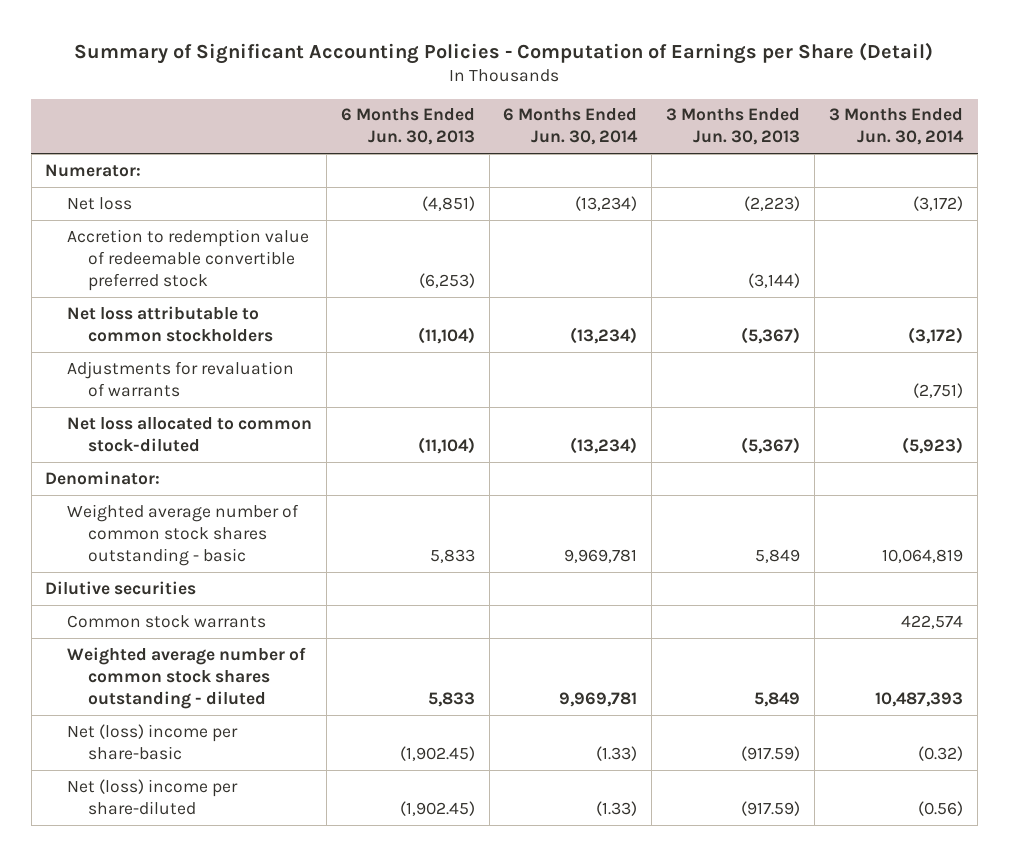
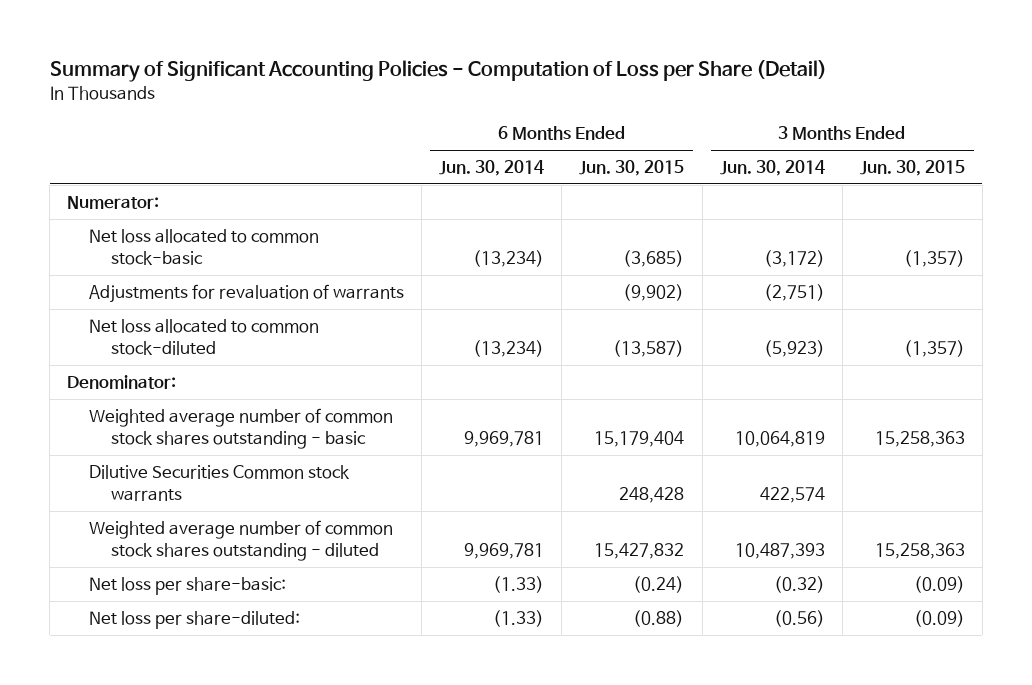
[74,41,934,64] Summary of Significant Accounting Policies - Computation of Earnings per Share (Detail) -> [49,60,827,83] Summary of Significant Accounting Policies - Computation of Loss per Share (Detail)
[340,108,475,146] 6 Months Ended Jun. 30, 2013 -> none
[666,108,801,146] 3 Months Ended Jun. 30, 2013 -> none
none -> [579,160,685,177] Jun. 30, 2015
none -> [859,160,965,177] Jun. 30, 2015
[66,196,132,210] Net loss -> none
[66,228,309,291] Accretion to redemption value of redeemable convertible preferred stock -> none
[66,305,273,342] Net loss attributable to common stockholders -> [89,229,320,265] Net loss allocated to common stock-basic
[45,580,197,595] Dilutive securities -> none
[66,614,266,628] Common stock warrants -> [89,465,351,501] Dilutive Securities Common stock warrants
[66,723,238,760] Net (loss) income per share-basic -> [89,577,287,596] Net loss per share-basic:
[66,778,238,815] Net (loss) income per share-diluted -> [89,611,301,630] Net loss per share-diluted:

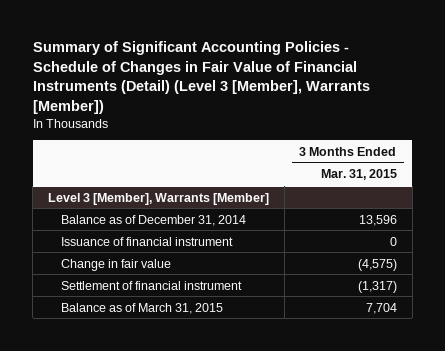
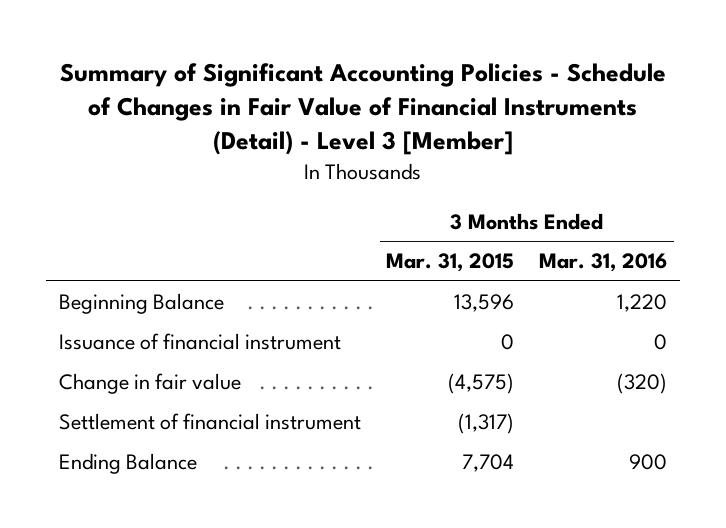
[32,41,370,114] Summary of Significant Accounting Policies - Schedule of Changes in Fair Value of Financial Instruments (Detail) (Level 3 [Member], Warrants [Member]) -> [60,62,667,156] Summary of Significant Accounting Policies - Schedule of Changes in Fair Value of Financial Instruments (Detail) - Level 3 [Member]
none -> [539,253,668,273] Mar. 31, 2016
[48,192,270,205] Level 3 [Member], Warrants [Member] -> none
[60,214,246,226] Balance as of December 31, 2014 -> [58,293,224,315] Beginning Balance
[60,302,223,314] Balance as of March 31, 2015 -> [58,453,197,475] Ending Balance

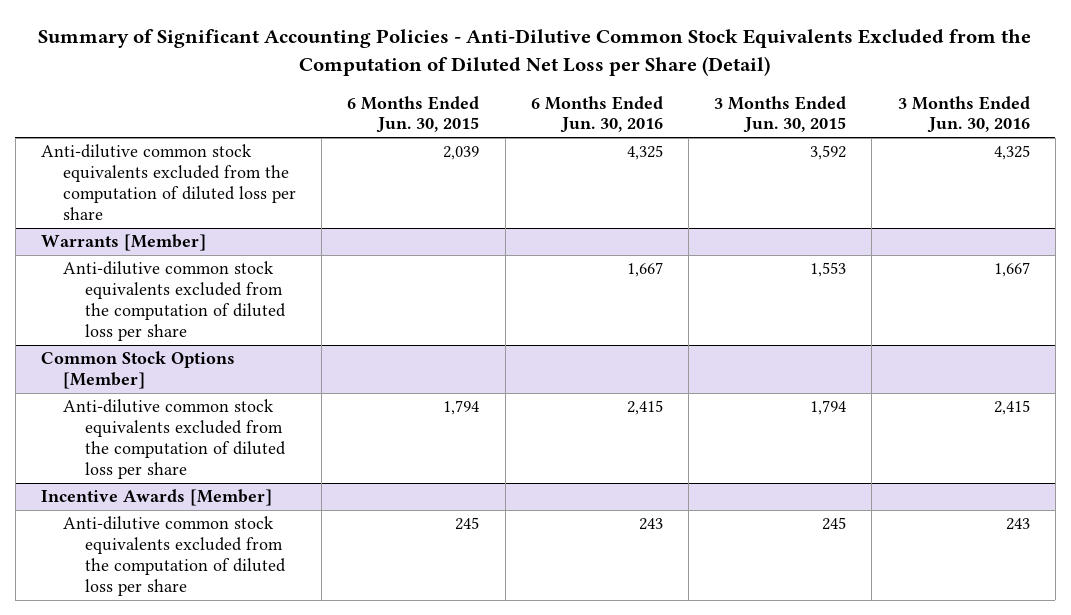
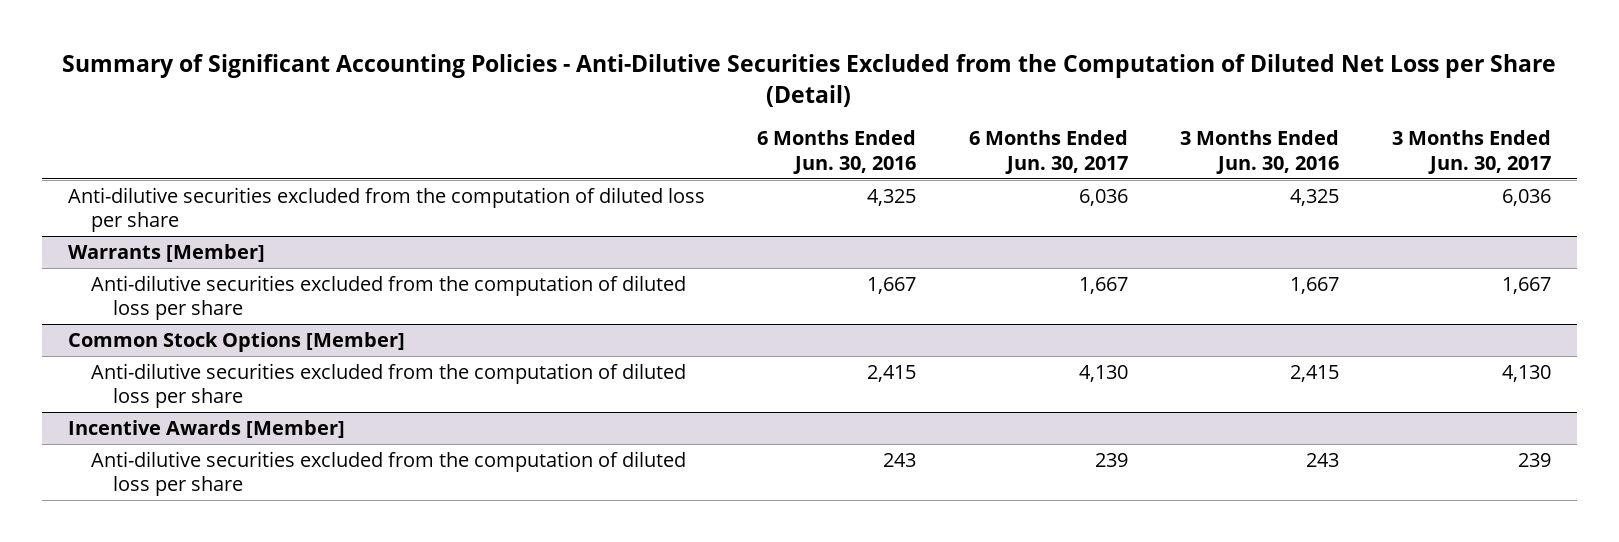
[38,29,1032,77] Summary of Significant Accounting Policies - Anti-Dilutive Common Stock Equivalents Excluded from the Computation of Diluted Net Loss per Share (Detail) -> [62,54,1557,107] Summary of Significant Accounting Policies - Anti-Dilutive Securities Excluded from the Computation of Diluted Net Loss per Share (Detail)
[347,95,480,134] 6 Months Ended Jun. 30, 2015 -> none
[714,95,847,134] 3 Months Ended Jun. 30, 2015 -> none
none -> [968,130,1128,174] 6 Months Ended Jun. 30, 2017
none -> [1391,130,1551,174] 3 Months Ended Jun. 30, 2017
[41,144,296,221] Anti-dilutive common stock equivalents excluded from the computation of diluted loss per share -> [67,186,705,233] Anti-dilutive securities excluded from the computation of diluted loss per share
[62,261,286,342] Anti-dilutive common stock equivalents excluded from the computation of diluted loss per share -> [90,274,686,321] Anti-dilutive securities excluded from the computation of diluted loss per share
[62,399,286,480] Anti-dilutive common stock equivalents excluded from the computation of diluted loss per share -> [90,362,686,409] Anti-dilutive securities excluded from the computation of diluted loss per share
[62,516,286,597] Anti-dilutive common stock equivalents excluded from the computation of diluted loss per share -> [90,450,686,497] Anti-dilutive securities excluded from the computation of diluted loss per share

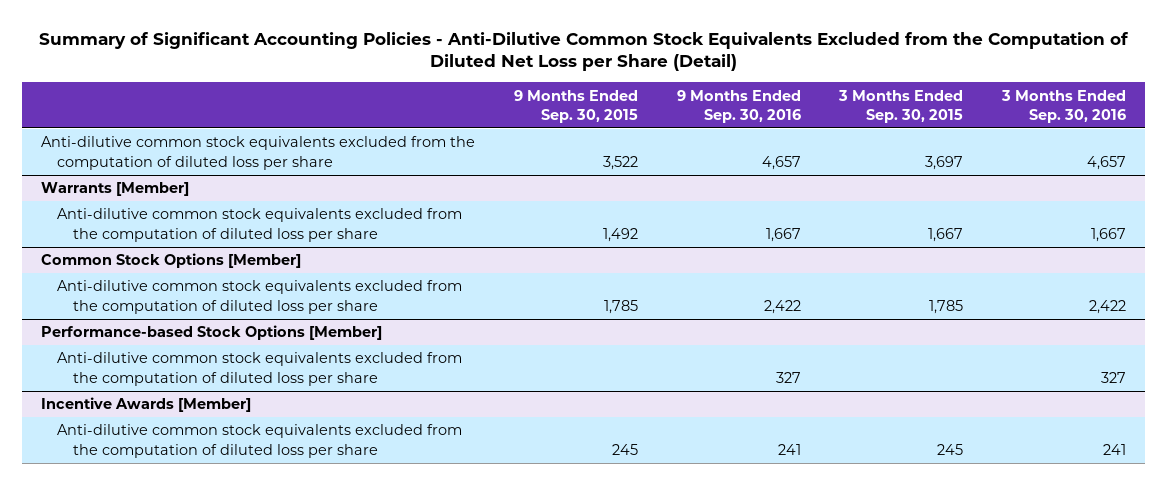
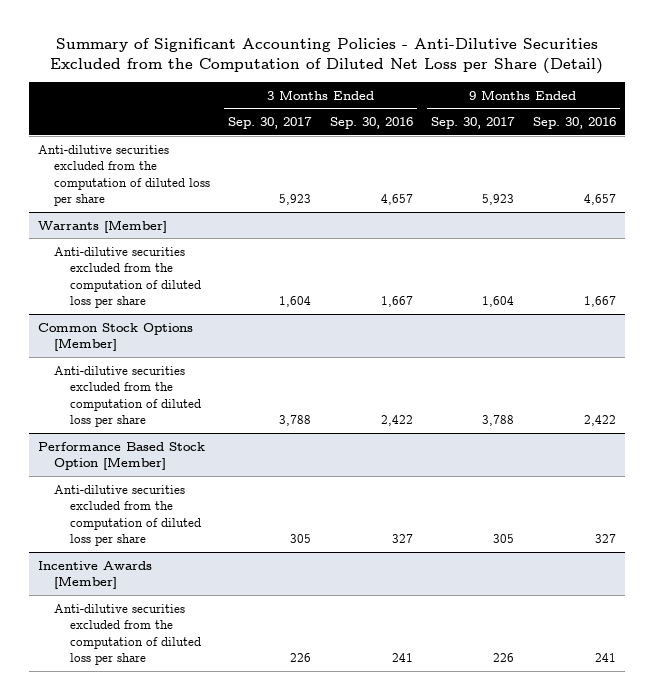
[38,31,1129,72] Summary of Significant Accounting Policies - Anti-Dilutive Common Stock Equivalents Excluded from the Computation of Diluted Net Loss per Share (Detail) -> [49,38,603,74] Summary of Significant Accounting Policies - Anti-Dilutive Securities Excluded from the Computation of Diluted Net Loss per Share (Detail)
[513,89,638,123] 9 Months Ended Sep. 30, 2015 -> none
[838,89,964,123] 3 Months Ended Sep. 30, 2015 -> none
none -> [228,116,313,129] Sep. 30, 2017
none -> [431,116,516,129] Sep. 30, 2017
[41,136,476,170] Anti-dilutive common stock equivalents excluded from the computation of diluted loss per share -> [38,144,211,206] Anti-dilutive securities excluded from the computation of diluted loss per share
[57,208,463,242] Anti-dilutive common stock equivalents excluded from the computation of diluted loss per share -> [54,246,201,308] Anti-dilutive securities excluded from the computation of diluted loss per share
[57,280,463,314] Anti-dilutive common stock equivalents excluded from the computation of diluted loss per share -> [54,365,201,427] Anti-dilutive securities excluded from the computation of diluted loss per share
[41,325,383,341] Performance-based Stock Options [Member] -> [38,441,206,471] Performance Based Stock Option [Member]
[57,352,463,386] Anti-dilutive common stock equivalents excluded from the computation of diluted loss per share -> [54,484,201,546] Anti-dilutive securities excluded from the computation of diluted loss per share
[57,424,463,458] Anti-dilutive common stock equivalents excluded from the computation of diluted loss per share -> [54,603,201,665] Anti-dilutive securities excluded from the computation of diluted loss per share

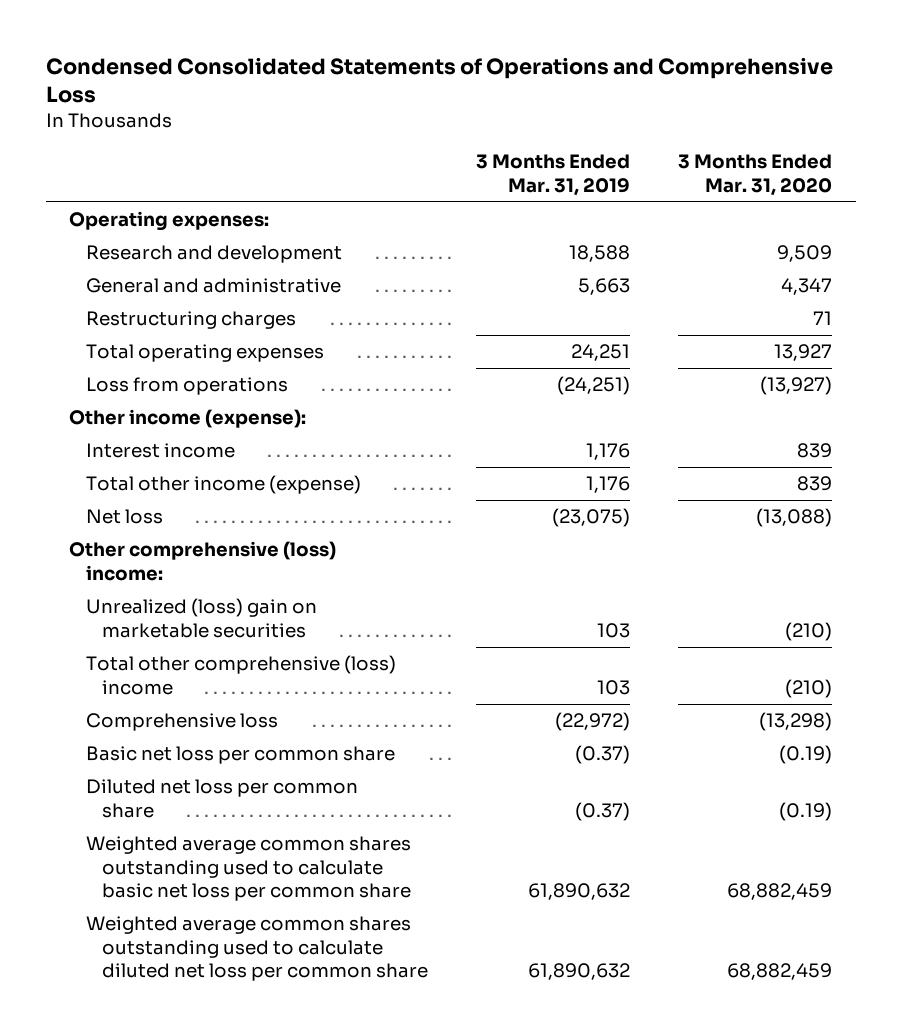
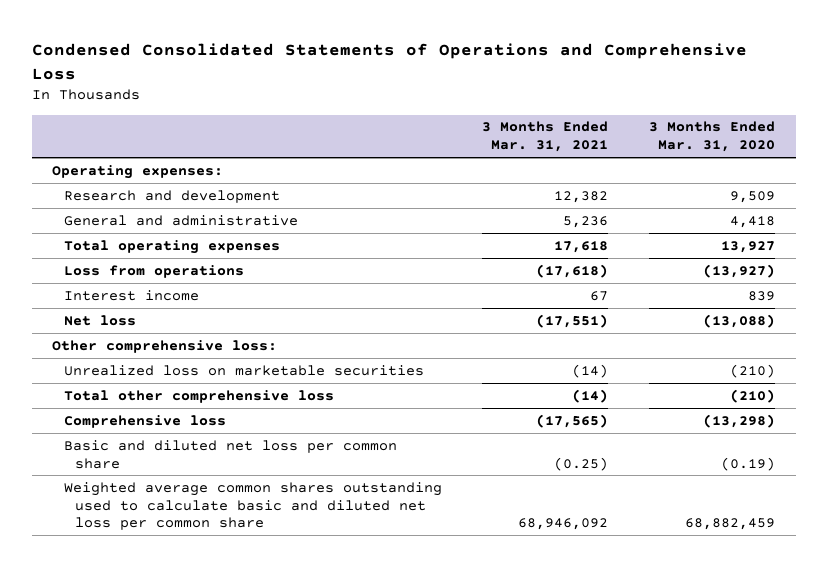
[476,154,631,196] 3 Months Ended Mar. 31, 2019 -> none
none -> [482,121,609,153] 3 Months Ended Mar. 31, 2021
[85,311,296,330] Restructuring charges -> none
[780,278,832,296] 4,347 -> [730,215,776,228] 4,418
[69,409,307,429] Other income (expense): -> none
[85,475,361,495] Total other income (expense) -> none
[69,541,337,581] Other comprehensive (loss) income: -> [52,339,278,353] Other comprehensive loss:
[85,598,317,638] Unrealized (loss) gain on marketable securities -> [63,364,424,376] Unrealized loss on marketable securities
[85,655,396,695] Total other comprehensive (loss) income -> [63,389,334,403] Total other comprehensive loss
[85,779,358,818] Diluted net loss per common share -> none
[85,836,412,902] Weighted average common shares outstanding used to calculate basic net loss per common share -> none
[85,746,395,765] Basic net loss per common share -> [63,439,397,469] Basic and diluted net loss per common share
[85,916,429,982] Weighted average common shares outstanding used to calculate diluted net loss per common share -> [63,481,442,531] Weighted average common shares outstanding used to calculate basic and diluted net loss per common share

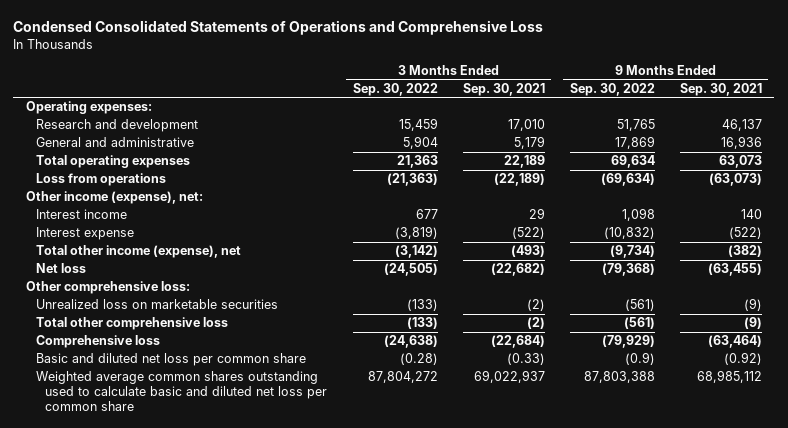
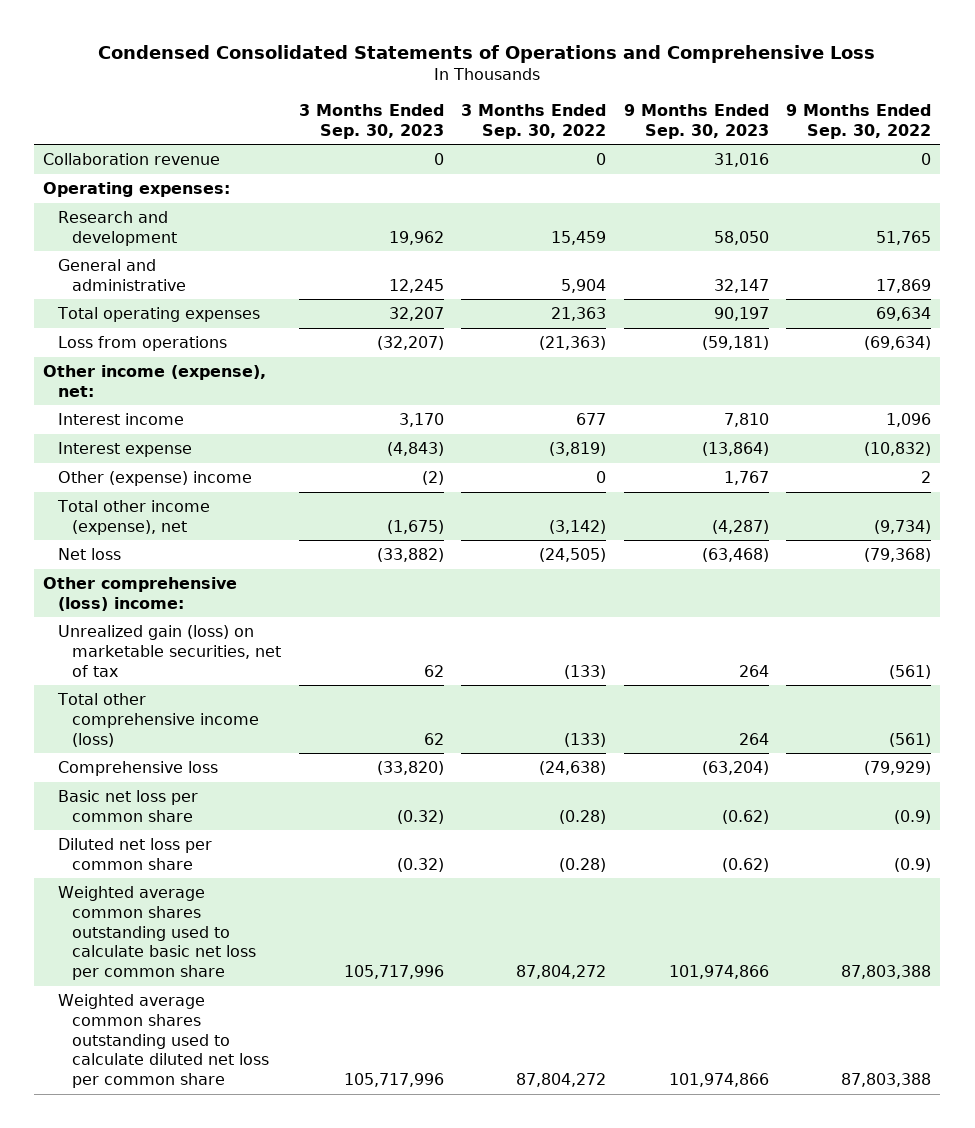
[462,83,545,97] Sep. 30, 2021 -> none
[679,83,762,97] Sep. 30, 2021 -> none
none -> [298,104,444,139] 3 Months Ended Sep. 30, 2023
none -> [623,104,769,139] 9 Months Ended Sep. 30, 2023
none -> [43,153,221,166] Collaboration revenue
[621,208,655,222] 1,098 -> [886,413,932,428] 1,096
none -> [57,471,252,487] Other (expense) income
[25,281,190,295] Other comprehensive loss: -> [43,577,238,611] Other comprehensive (loss) income:
[35,299,278,310] Unrealized loss on marketable securities -> [57,625,282,677] Unrealized gain (loss) on marketable securities, net of tax
[35,317,228,331] Total other comprehensive loss -> [56,693,260,747] Total other comprehensive income (loss)
[35,353,306,367] Basic and diluted net loss per common share -> [57,790,198,822] Basic net loss per common share
none -> [57,838,212,870] Diluted net loss per common share
none -> [57,886,257,981] Weighted average common shares outstanding used to calculate basic net loss per common share
[35,371,328,411] Weighted average common shares outstanding used to calculate basic and diluted net loss per common share -> [57,994,270,1089] Weighted average common shares outstanding used to calculate diluted net loss per common share

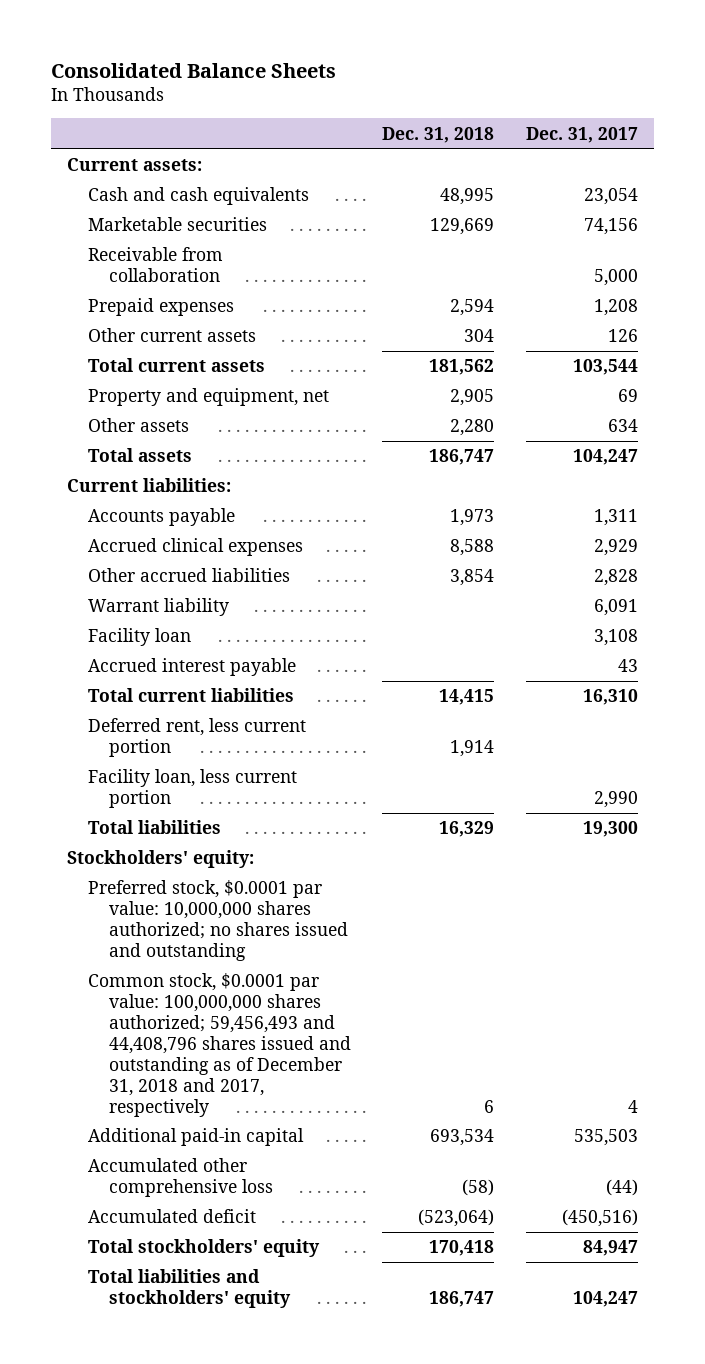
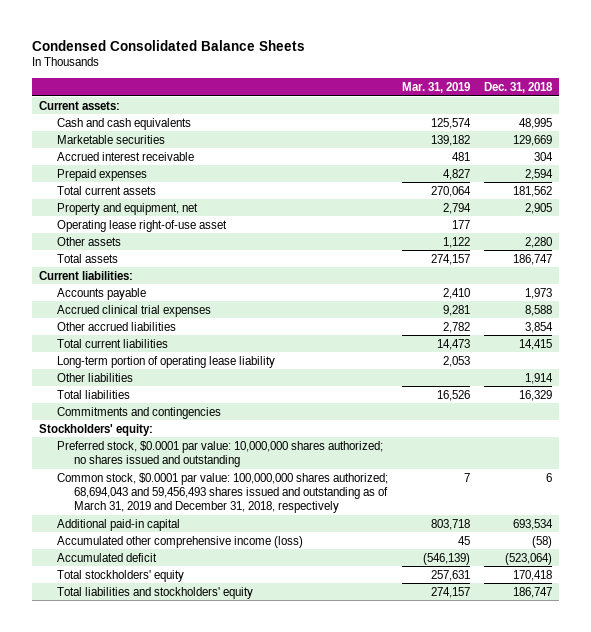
[51,62,337,78] Consolidated Balance Sheets -> [32,39,306,51] Condensed Consolidated Balance Sheets
[525,126,638,143] Dec. 31, 2017 -> none
none -> [401,81,470,93] Mar. 31, 2019
[87,247,223,283] Receivable from collaboration -> none
none -> [56,151,194,161] Accrued interest receivable
[87,328,256,343] Other current assets -> none
none -> [56,219,227,232] Operating lease right-of-use asset
[87,538,303,557] Accrued clinical expenses -> [56,304,211,317] Accrued clinical trial expenses
[87,598,229,617] Warrant liability -> none
[87,628,191,647] Facility loan -> none
[87,658,296,677] Accrued interest payable -> none
[87,769,297,809] Facility loan, less current portion -> none
none -> [56,355,275,368] Long-term portion of operating lease liability
[87,718,306,758] Deferred rent, less current portion -> [56,372,133,382] Other liabilities
none -> [56,406,221,419] Commitments and contingencies
[87,973,351,1117] Common stock, $0.0001 par value: 100,000,000 shares authorized; 59,456,493 and 44,408,796 shares issued and outstanding as of December 31, 2018 and 2017, respectively -> [56,472,389,514] Common stock, $0.0001 par value: 100,000,000 shares authorized; 68,694,043 and 59,456,493 shares issued and outstanding as of March 31, 2019 and December 31, 2018, respectively
[87,1158,273,1198] Accumulated other comprehensive loss -> [56,535,303,548] Accumulated other comprehensive income (loss)

